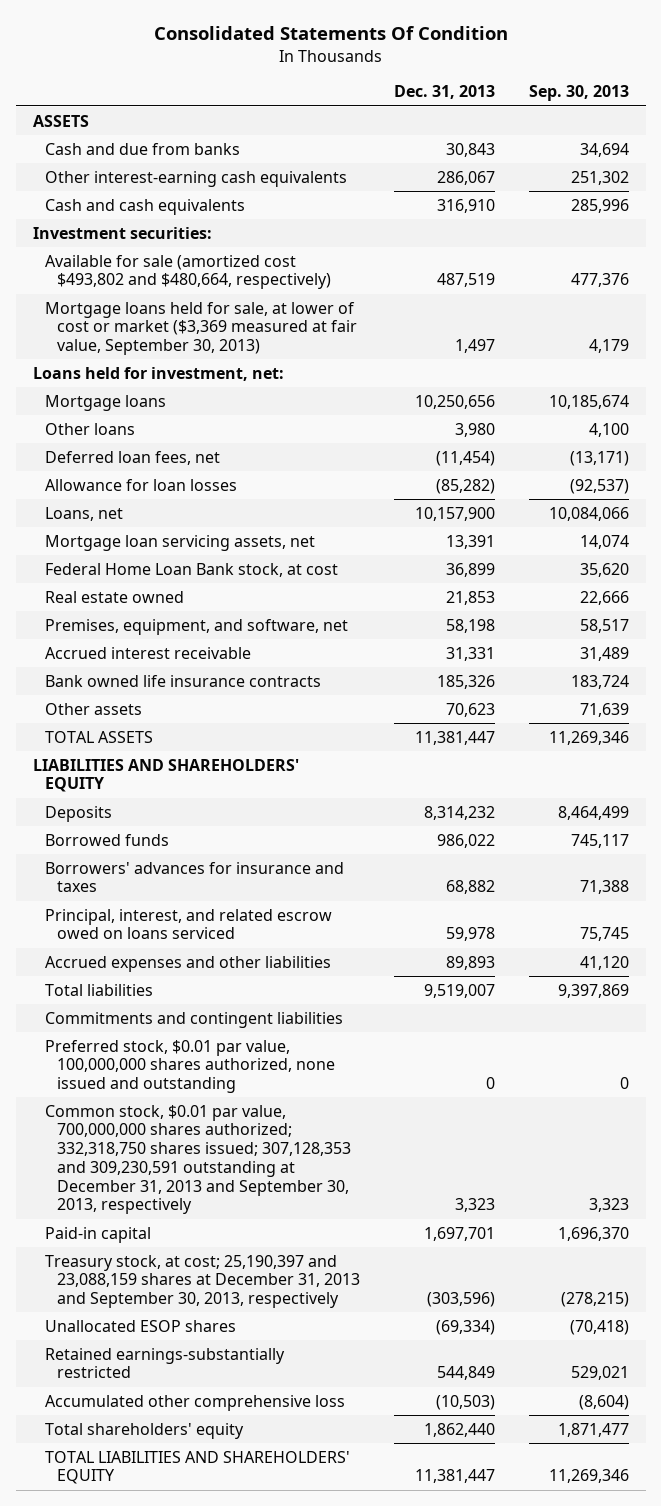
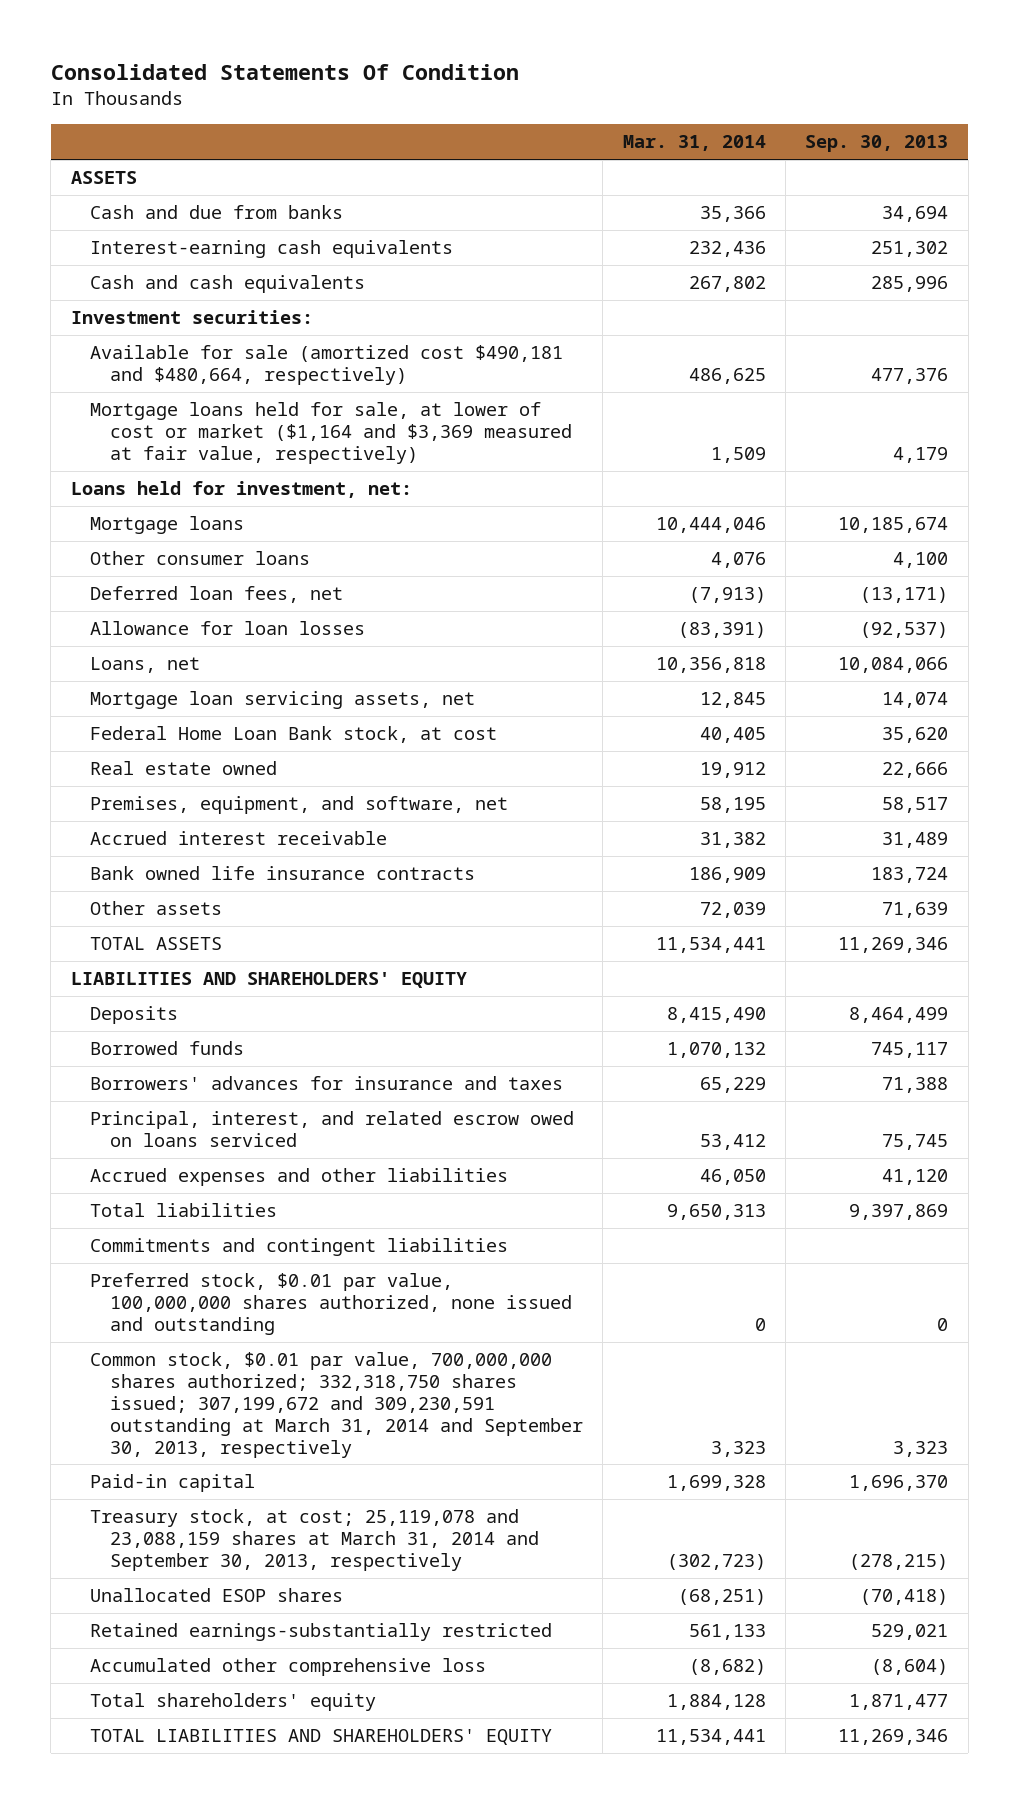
[393,85,495,100] Dec. 31, 2013 -> none
none -> [622,135,766,152] Mar. 31, 2014
[44,170,347,187] Other interest-earning cash equivalents -> [90,240,454,259] Interest-earning cash equivalents
[44,254,331,290] Available for sale (amortized cost $493,802 and $480,664, respectively) -> [90,345,564,386] Available for sale (amortized cost $490,181 and $480,664, respectively)
[44,301,357,356] Mortgage loans held for sale, at lower of cost or market ($3,369 measured at fair value, September 30, 2013) -> [90,402,572,464] Mortgage loans held for sale, at lower of cost or market ($1,164 and $3,369 measured at fair value, respectively)
[44,422,135,435] Other loans -> [90,551,311,566] Other consumer loans
[44,1104,351,1215] Common stock, $0.01 par value, 700,000,000 shares authorized; 332,318,750 shares issued; 307,128,353 and 309,230,591 outstanding at December 31, 2013 and September 30, 2013, respectively -> [90,1352,583,1458] Common stock, $0.01 par value, 700,000,000 shares authorized; 332,318,750 shares issued; 307,199,672 and 309,230,591 outstanding at March 31, 2014 and September 30, 2013, respectively
[44,1254,360,1309] Treasury stock, at cost; 25,190,397 and 23,088,159 shares at December 31, 2013 and September 30, 2013, respectively -> [90,1509,539,1571] Treasury stock, at cost; 25,119,078 and 23,088,159 shares at March 31, 2014 and September 30, 2013, respectively

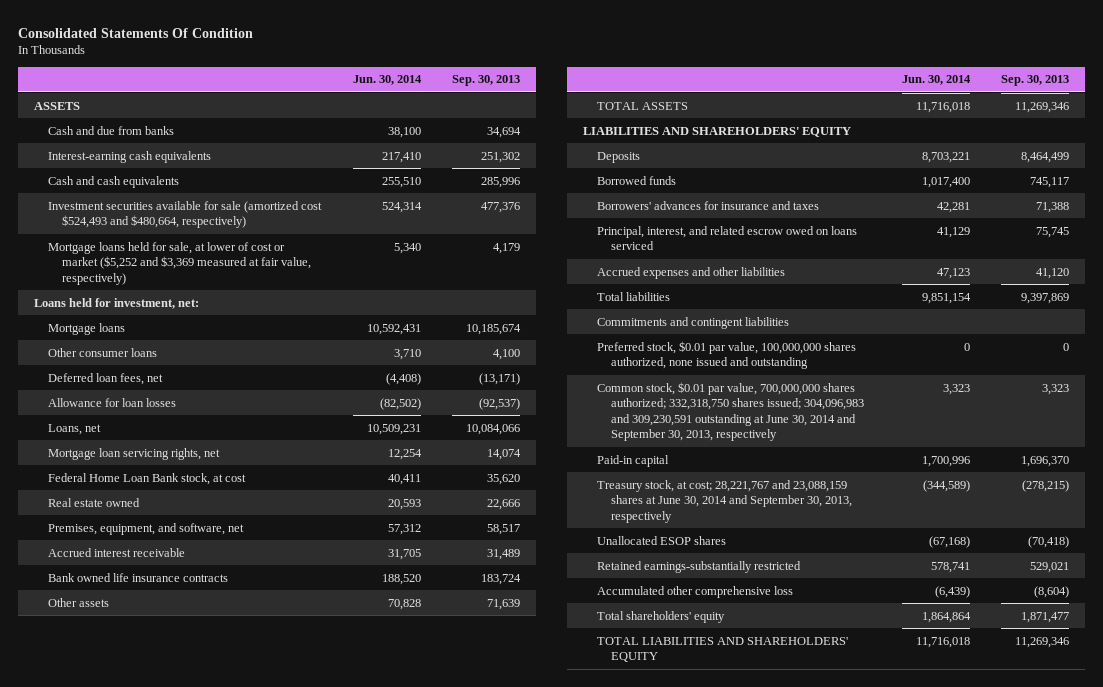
[622,135,766,152] Mar. 31, 2014 -> none
none -> [352,75,422,86] Jun. 30, 2014
[70,310,313,325] Investment securities: -> none
[90,345,564,386] Available for sale (amortized cost $490,181 and $480,664, respectively) -> [48,200,323,229] Investment securities available for sale (amortized cost $524,493 and $480,664, respectively)
[90,402,572,464] Mortgage loans held for sale, at lower of cost or market ($1,164 and $3,369 measured at fair value, respectively) -> [48,241,312,285] Mortgage loans held for sale, at lower of cost or market ($5,252 and $3,369 measured at fair value, respectively)
[90,691,476,710] Mortgage loan servicing assets, net -> [48,447,221,460] Mortgage loan servicing rights, net
[90,1352,583,1458] Common stock, $0.01 par value, 700,000,000 shares authorized; 332,318,750 shares issued; 307,199,672 and 309,230,591 outstanding at March 31, 2014 and September 30, 2013, respectively -> [596,381,865,441] Common stock, $0.01 par value, 700,000,000 shares authorized; 332,318,750 shares issued; 304,096,983 and 309,230,591 outstanding at June 30, 2014 and September 30, 2013, respectively
[90,1509,539,1571] Treasury stock, at cost; 25,119,078 and 23,088,159 shares at March 31, 2014 and September 30, 2013, respectively -> [596,479,853,523] Treasury stock, at cost; 28,221,767 and 23,088,159 shares at June 30, 2014 and September 30, 2013, respectively

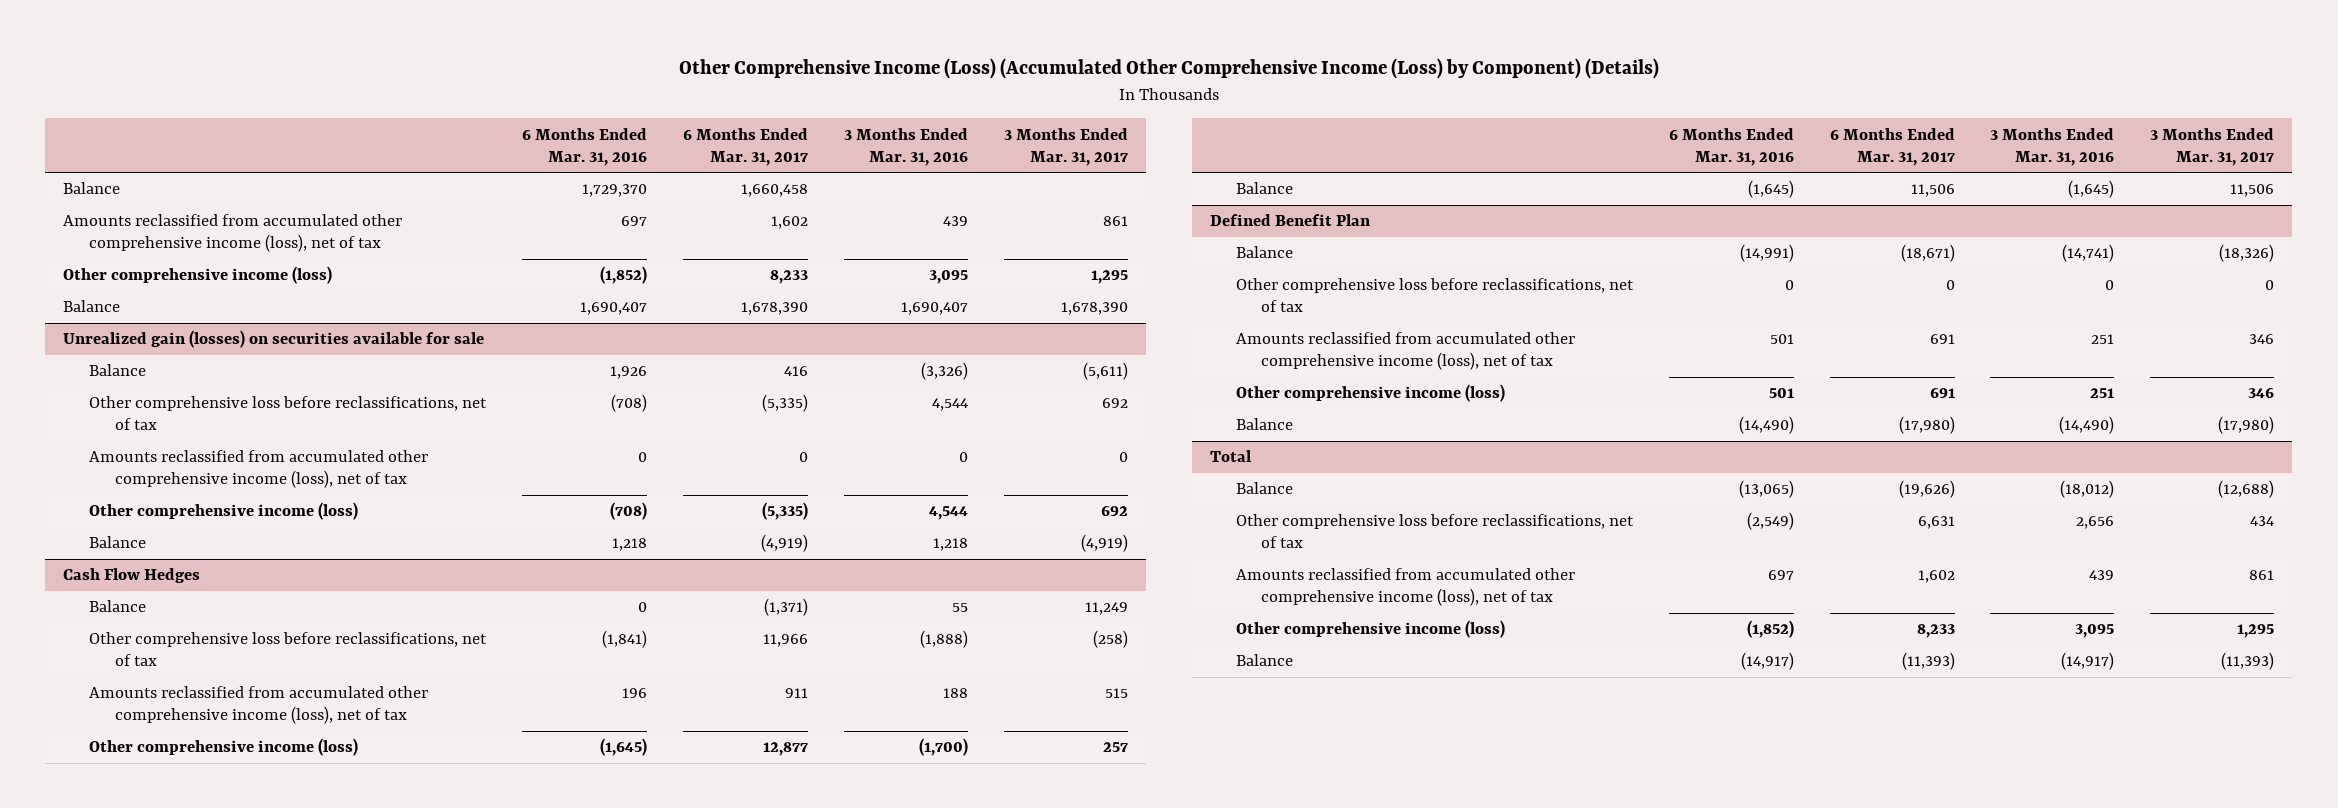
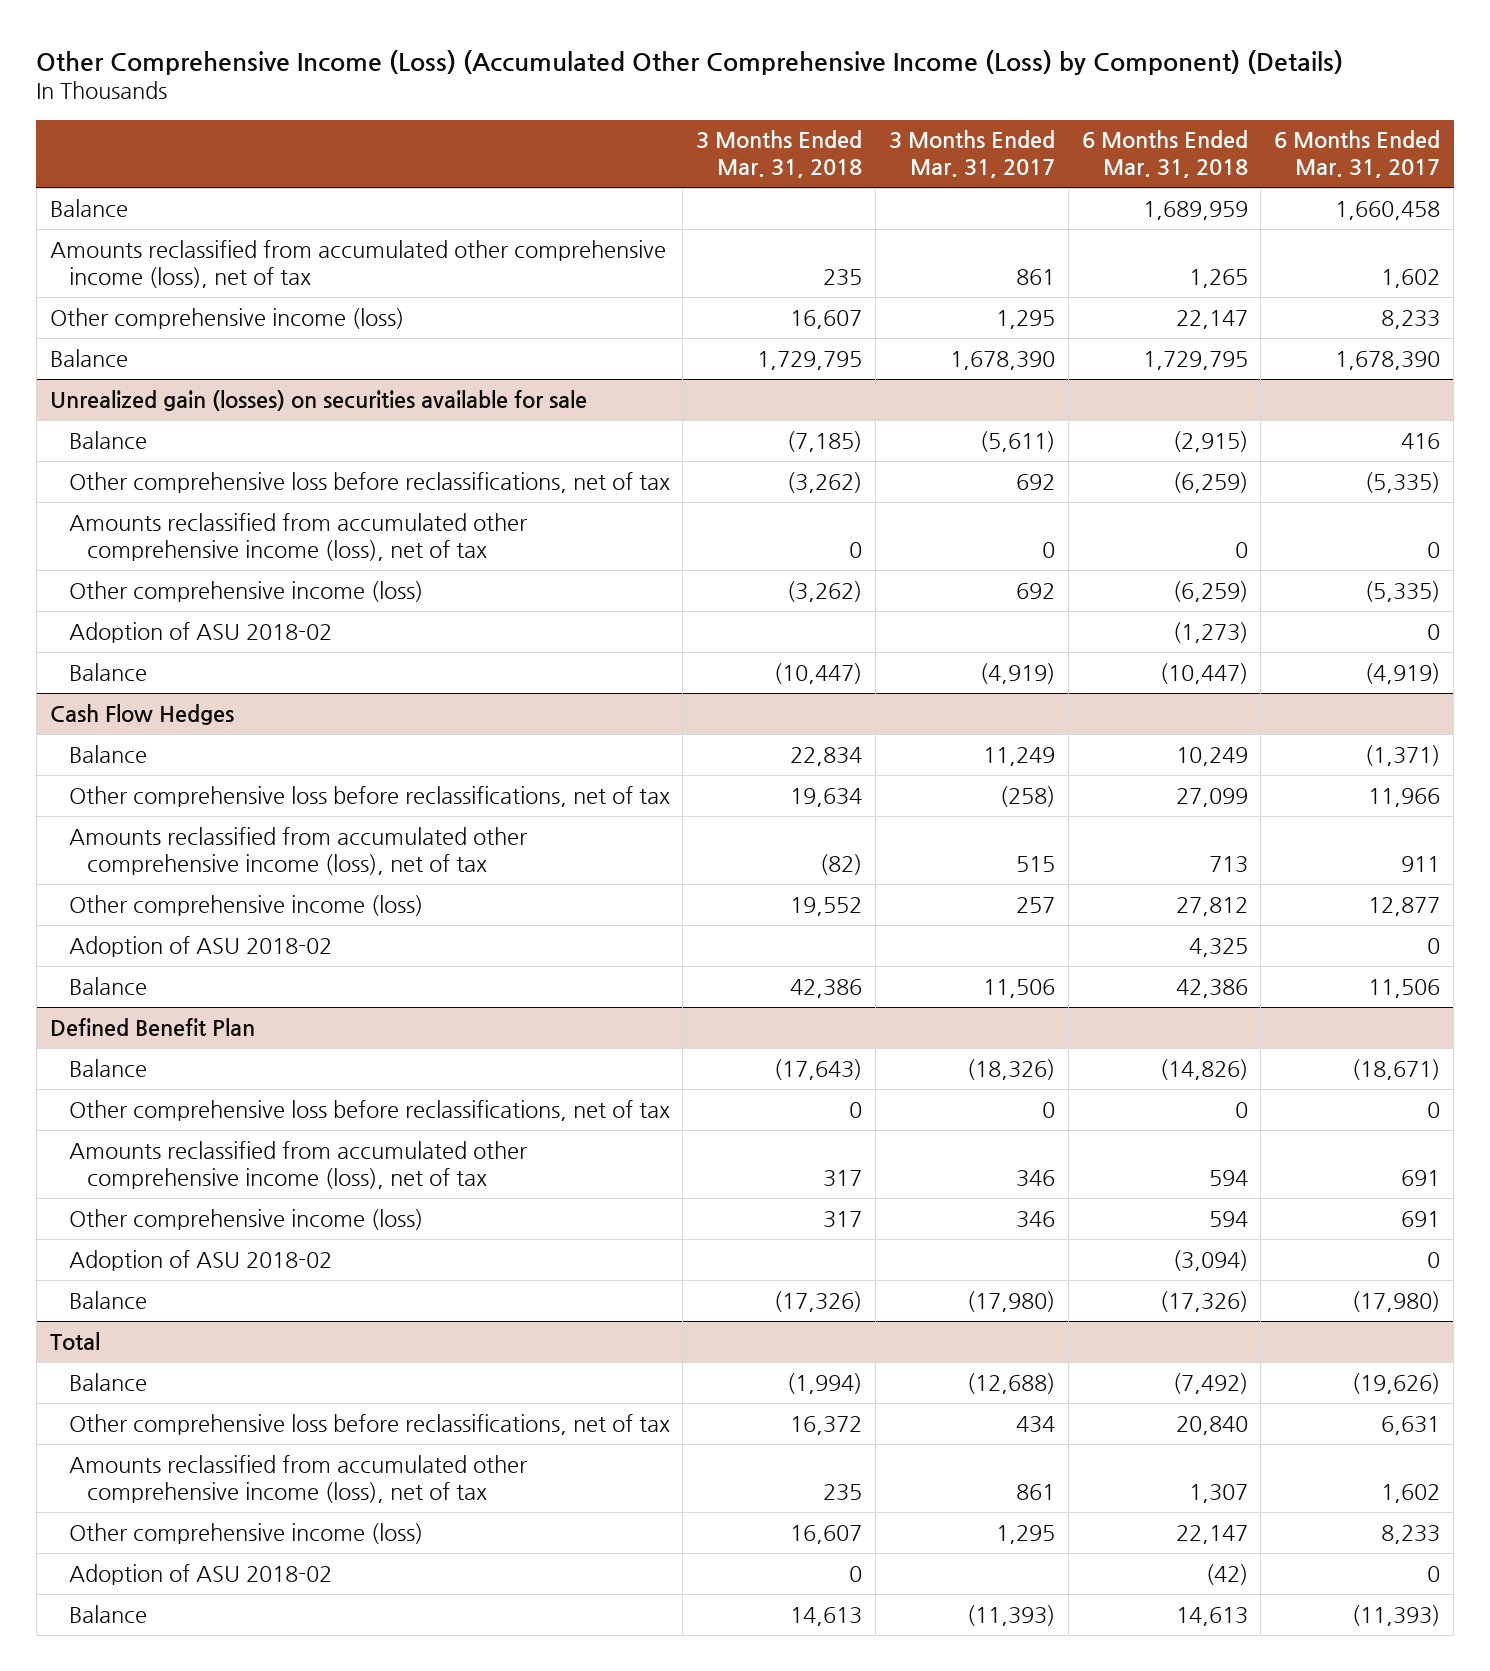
[521,127,647,166] 6 Months Ended Mar. 31, 2016 -> none
[843,127,968,166] 3 Months Ended Mar. 31, 2016 -> none
none -> [696,130,863,179] 3 Months Ended Mar. 31, 2018
none -> [1081,130,1248,179] 6 Months Ended Mar. 31, 2018
none -> [68,621,332,643] Adoption of ASU 2018-02
none -> [68,935,332,957] Adoption of ASU 2018-02
none -> [68,1249,332,1271] Adoption of ASU 2018-02
none -> [68,1563,332,1585] Adoption of ASU 2018-02

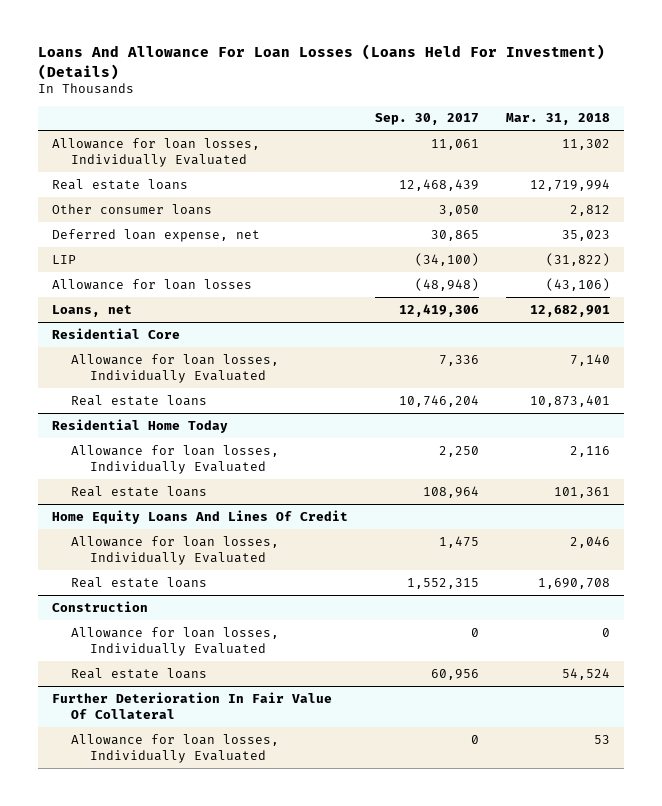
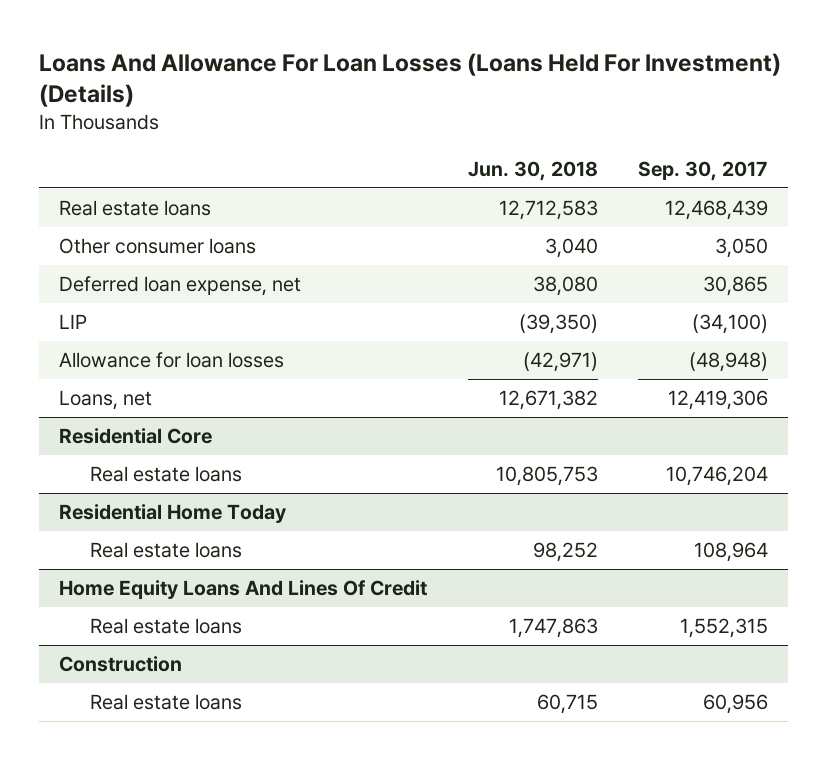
[506,113,611,126] Mar. 31, 2018 -> none
none -> [467,160,598,181] Jun. 30, 2018
[51,137,260,167] Allowance for loan losses, Individually Evaluated -> none
[71,353,280,383] Allowance for loan losses, Individually Evaluated -> none
[71,444,280,474] Allowance for loan losses, Individually Evaluated -> none
[71,535,280,565] Allowance for loan losses, Individually Evaluated -> none
[71,626,280,656] Allowance for loan losses, Individually Evaluated -> none
[51,691,332,719] Further Deterioration In Fair Value Of Collateral -> none
[71,733,280,763] Allowance for loan losses, Individually Evaluated -> none

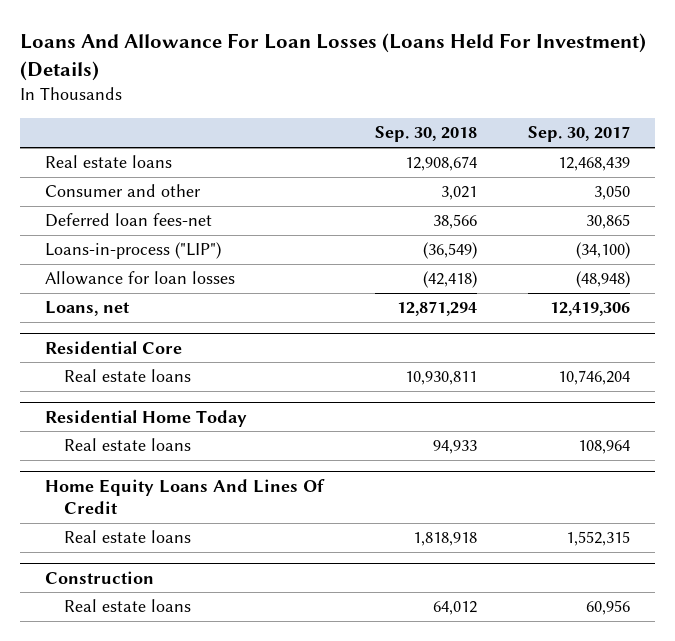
[467,160,598,181] Jun. 30, 2018 -> none
none -> [374,126,477,143] Sep. 30, 2018
[59,238,257,255] Other consumer loans -> [45,184,202,198] Consumer and other
[59,276,302,297] Deferred loan expense, net -> [45,213,213,228] Deferred loan fees-net
[59,314,88,330] LIP -> [45,242,222,260] Loans-in-process ("LIP")

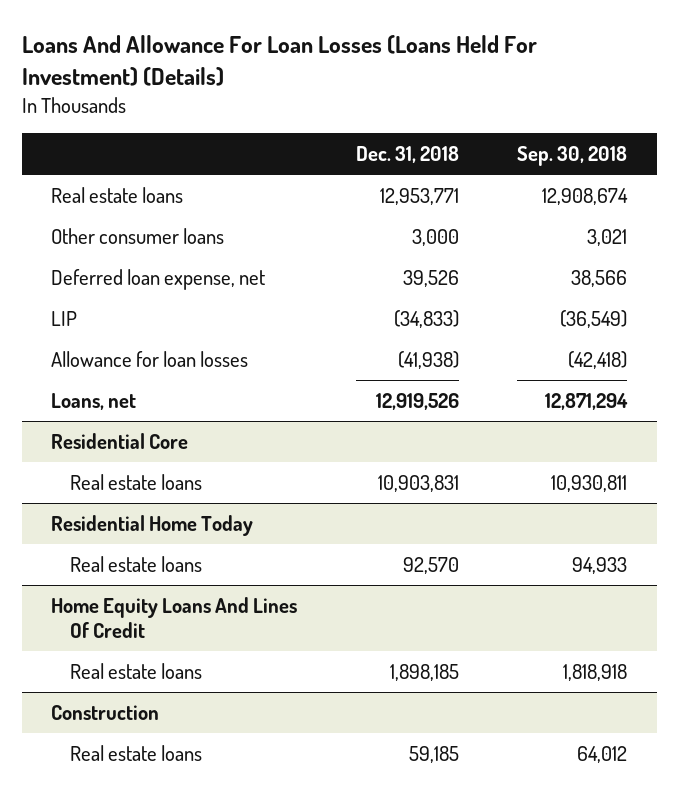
[527,126,630,143] Sep. 30, 2017 -> none
none -> [355,146,459,164] Dec. 31, 2018
[45,184,202,198] Consumer and other -> [50,228,224,245] Other consumer loans
[45,213,213,228] Deferred loan fees-net -> [50,269,265,291] Deferred loan expense, net
[45,242,222,260] Loans-in-process ("LIP") -> [50,311,77,327] LIP

